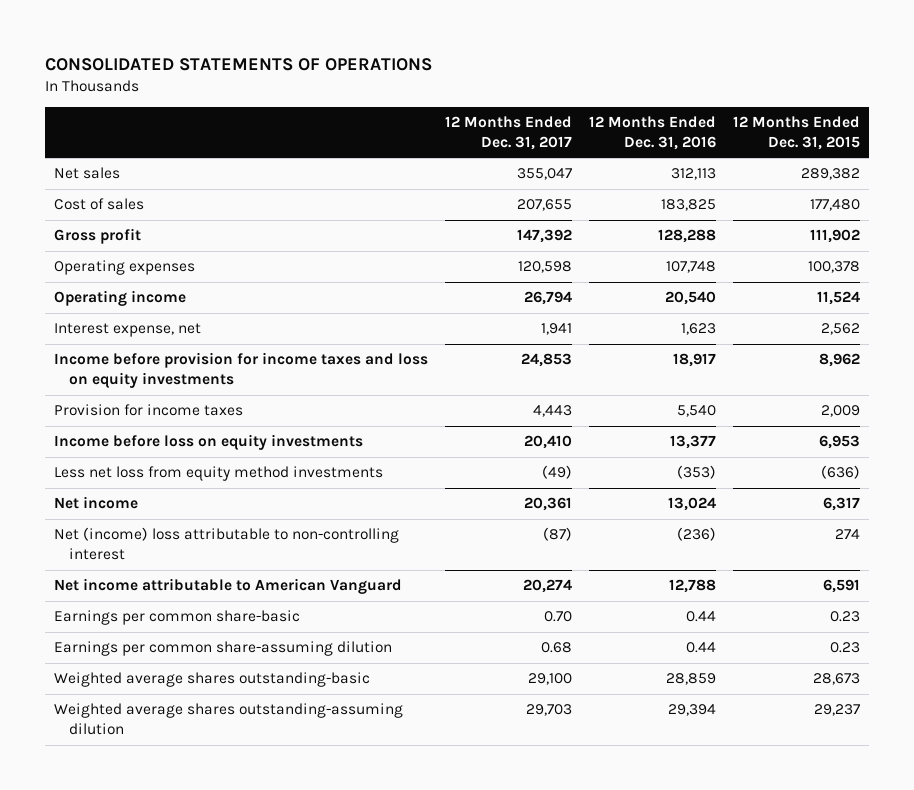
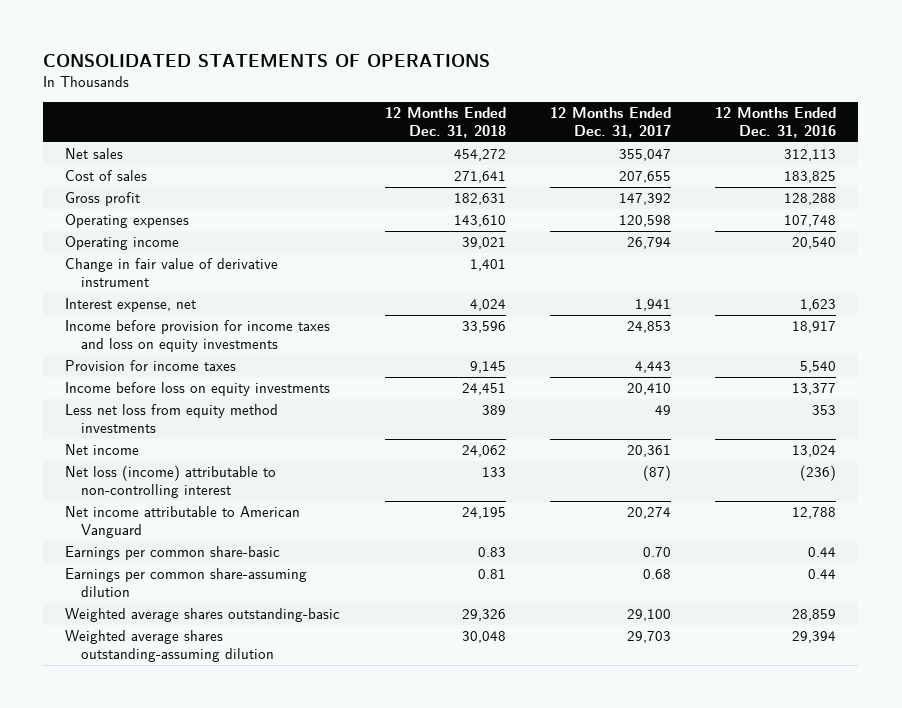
[733,116,861,150] 12 Months Ended Dec. 31, 2015 -> none
none -> [384,107,506,139] 12 Months Ended Dec. 31, 2018
none -> [65,258,279,287] Change in fair value of derivative instrument
[542,465,573,480] (49) -> [655,405,672,416] 49
[677,465,717,480] (353) -> [812,405,837,416] 353
[53,527,399,561] Net (income) loss attributable to non-controlling interest -> [65,465,277,498] Net loss (income) attributable to non-controlling interest

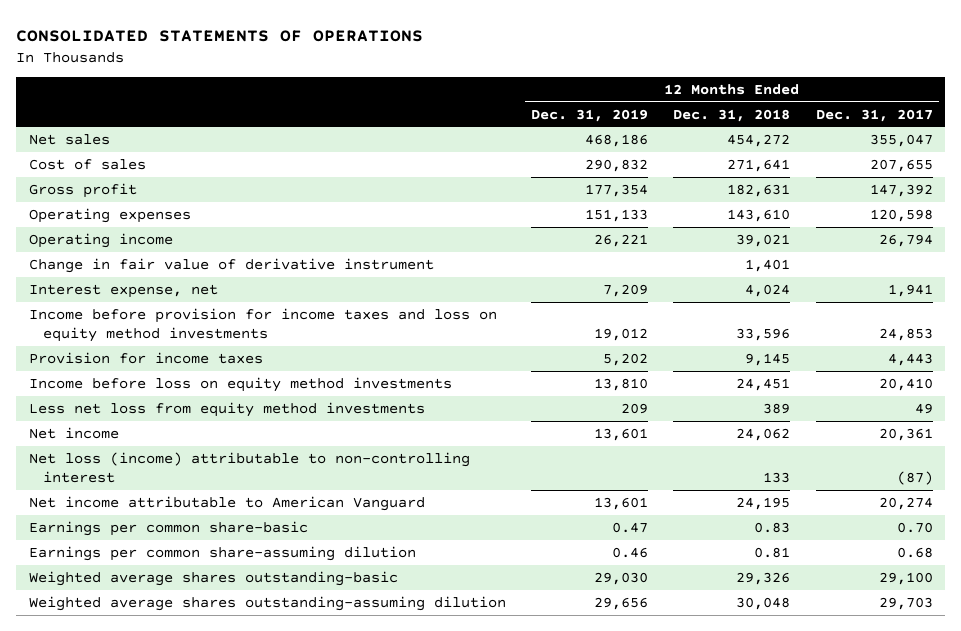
[715,107,837,139] 12 Months Ended Dec. 31, 2016 -> none
none -> [531,108,649,122] Dec. 31, 2019
[65,320,331,352] Income before provision for income taxes and loss on equity investments -> [28,307,497,342] Income before provision for income taxes and loss on equity method investments
[65,382,331,397] Income before loss on equity investments -> [28,376,452,392] Income before loss on equity method investments

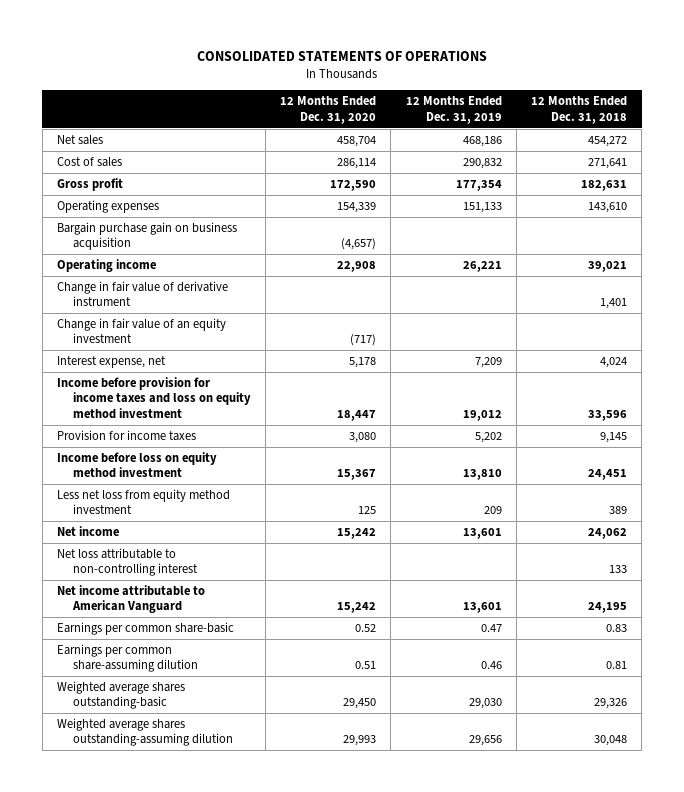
[815,108,933,122] Dec. 31, 2017 -> none
none -> [280,96,377,124] 12 Months Ended Dec. 31, 2020
none -> [57,221,238,251] Bargain purchase gain on business acquisition
none -> [57,317,227,344] Change in fair value of an equity investment
[28,307,497,342] Income before provision for income taxes and loss on equity method investments -> [57,376,251,419] Income before provision for income taxes and loss on equity method investment
[28,376,452,392] Income before loss on equity method investments -> [57,451,218,479] Income before loss on equity method investment
[28,401,425,417] Less net loss from equity method investments -> [57,488,231,515] Less net loss from equity method investment
[28,451,470,483] Net loss (income) attributable to non-controlling interest -> [57,547,198,577] Net loss attributable to non-controlling interest

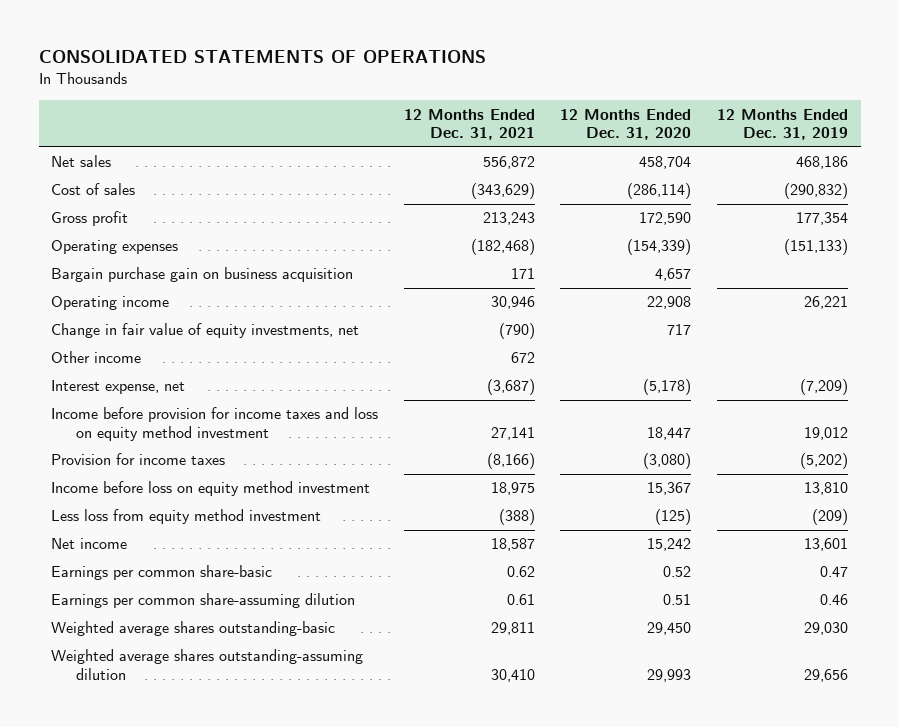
[531,96,628,124] 12 Months Ended Dec. 31, 2018 -> none
none -> [403,108,535,141] 12 Months Ended Dec. 31, 2021
[337,157,377,169] 286,114 -> [627,183,692,200] (286,114)
[462,157,502,169] 290,832 -> [783,183,848,200] (290,832)
[337,201,377,213] 154,339 -> [627,239,692,256] (154,339)
[462,201,502,213] 151,133 -> [783,239,848,256] (151,133)
[341,238,377,251] (4,657) -> [655,268,692,282] 4,657
[57,280,229,307] Change in fair value of derivative instrument -> none
[57,317,227,344] Change in fair value of an equity investment -> [51,323,360,339] Change in fair value of equity investments, net
[350,334,377,347] (717) -> [667,324,692,336] 717
none -> [51,351,142,364] Other income
[349,356,377,368] 5,178 -> [643,379,692,396] (5,178)
[474,356,502,368] 7,209 -> [799,379,848,396] (7,209)
[349,431,377,443] 3,080 -> [643,453,692,470] (3,080)
[474,431,502,443] 5,202 -> [799,453,848,470] (5,202)
[57,488,231,515] Less net loss from equity method investment -> [51,509,322,525] Less loss from equity method investment
[358,506,377,515] 125 -> [655,509,692,526] (125)
[483,506,502,515] 209 -> [811,509,848,526] (209)
[57,547,198,577] Net loss attributable to non-controlling interest -> none
[57,584,206,614] Net income attributable to American Vanguard -> none

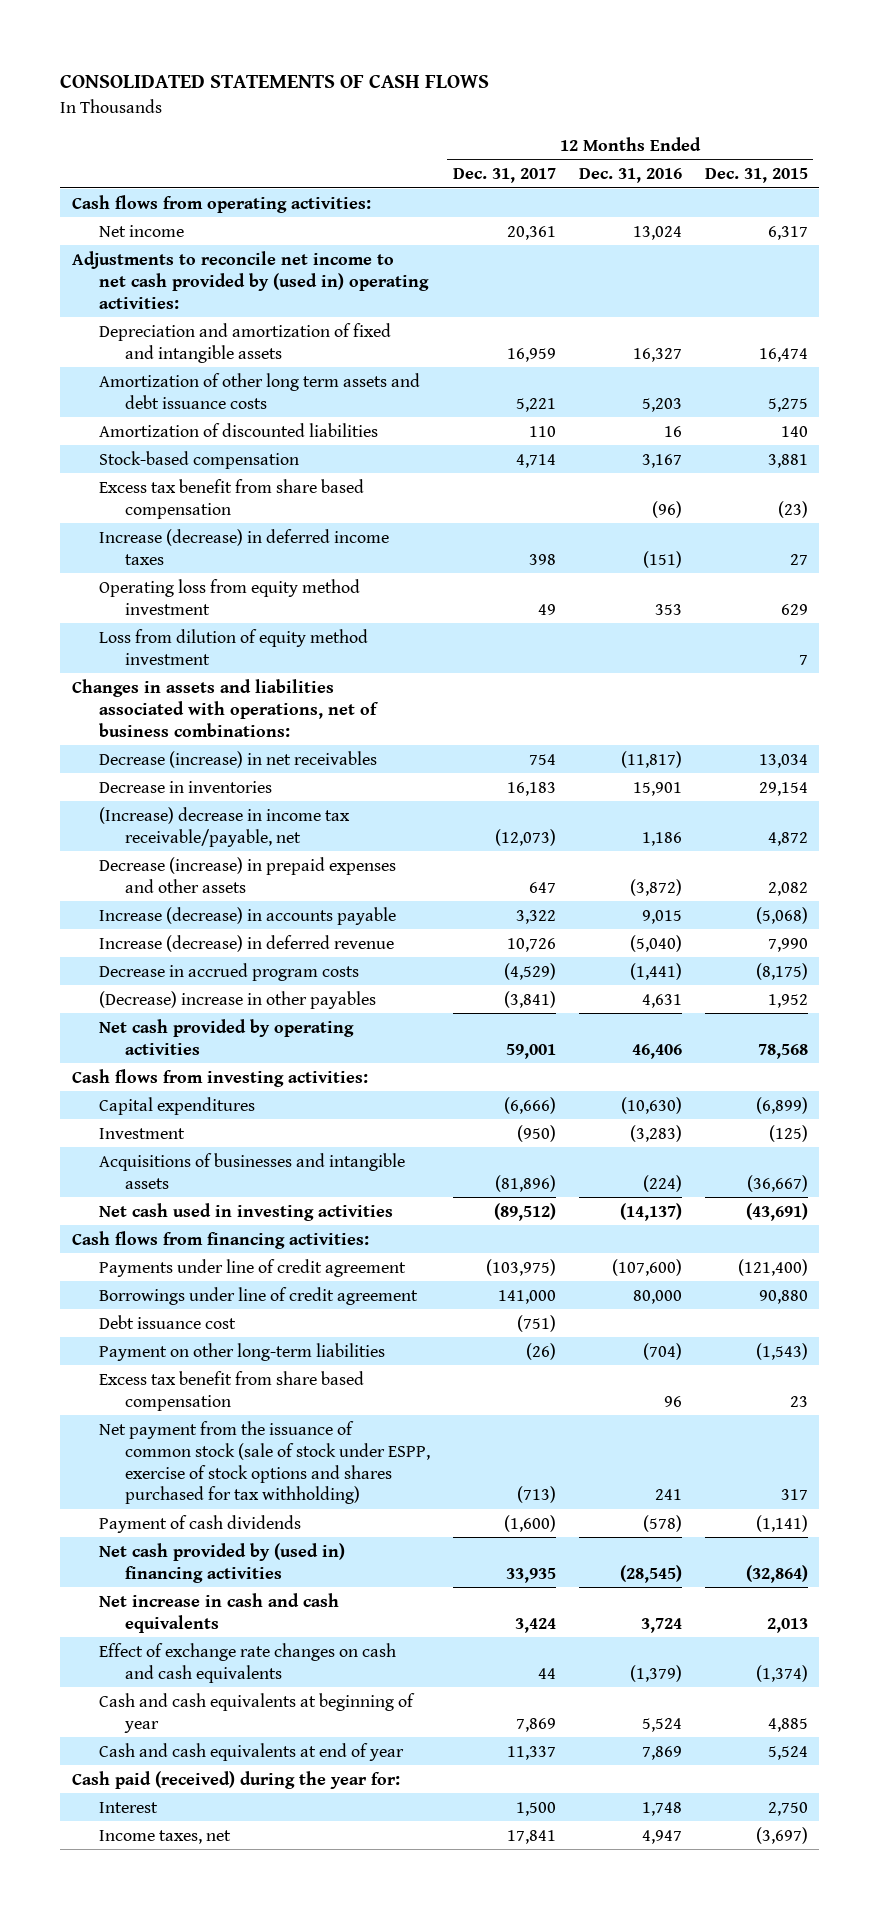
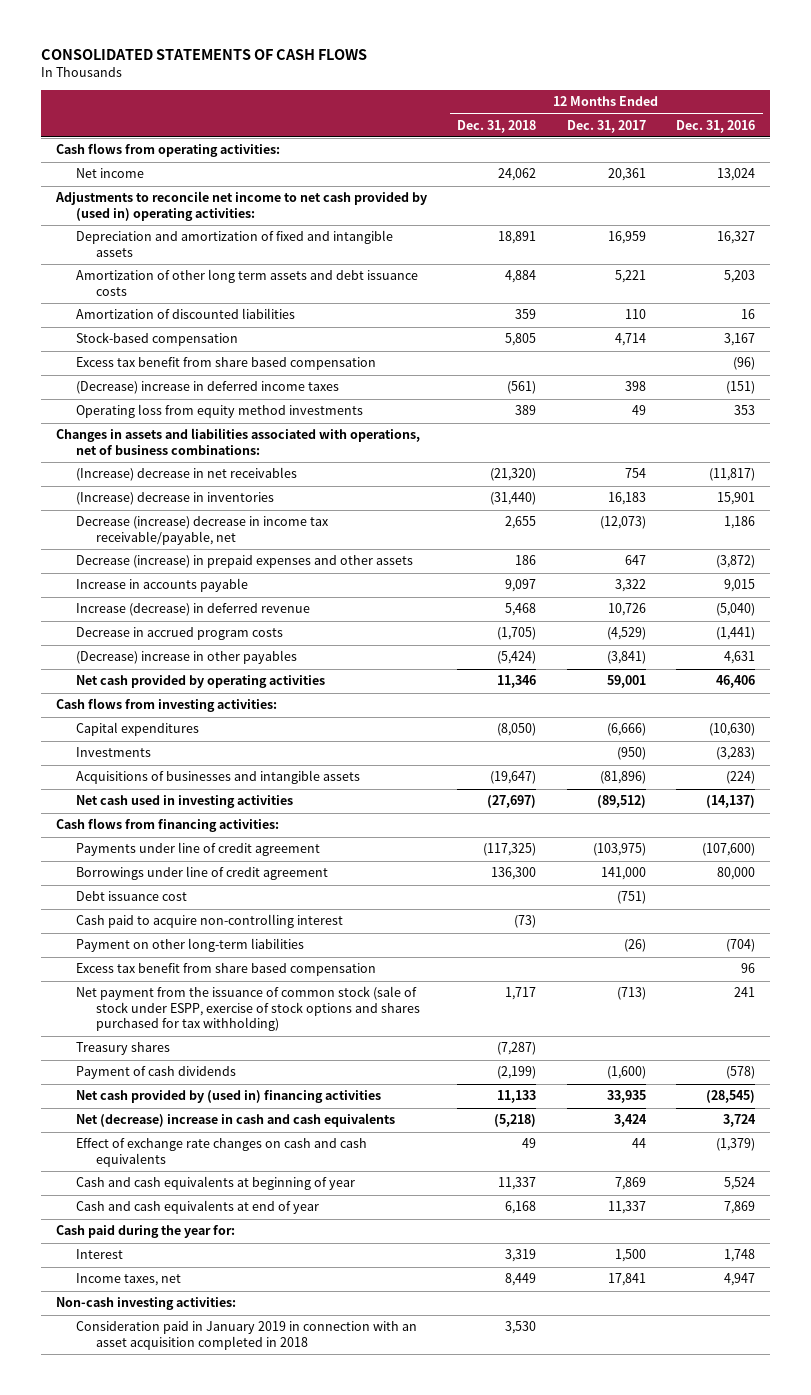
[704,168,808,184] Dec. 31, 2015 -> none
none -> [457,119,537,133] Dec. 31, 2018
[98,628,368,665] Loss from dilution of equity method investment -> none
[98,528,389,565] Increase (decrease) in deferred income taxes -> [75,381,339,395] (Decrease) increase in deferred income taxes
[98,578,360,615] Operating loss from equity method investment -> [75,404,363,419] Operating loss from equity method investments
[98,750,377,768] Decrease (increase) in net receivables -> [75,467,297,482] (Increase) decrease in net receivables
[98,780,272,793] Decrease in inventories -> [75,492,274,506] (Increase) decrease in inventories
[98,806,350,847] (Increase) decrease in income tax receivable/payable, net -> [75,516,329,545] Decrease (increase) decrease in income tax receivable/payable, net
[98,906,396,925] Increase (decrease) in accounts payable -> [75,578,248,593] Increase in accounts payable
[98,1127,185,1139] Investment -> [75,747,151,758] Investments
none -> [75,914,343,929] Cash paid to acquire non-controlling interest
none -> [75,1042,170,1056] Treasury shares
[98,1592,339,1633] Net increase in cash and cash equivalents -> [75,1113,395,1128] Net (decrease) increase in cash and cash equivalents
[71,1770,400,1789] Cash paid (received) during the year for: -> [55,1225,235,1239] Cash paid during the year for:
none -> [55,1297,236,1311] Non-cash investing activities:
none -> [75,1321,417,1350] Consideration paid in January 2019 in connection with an asset acquisition completed in 2018

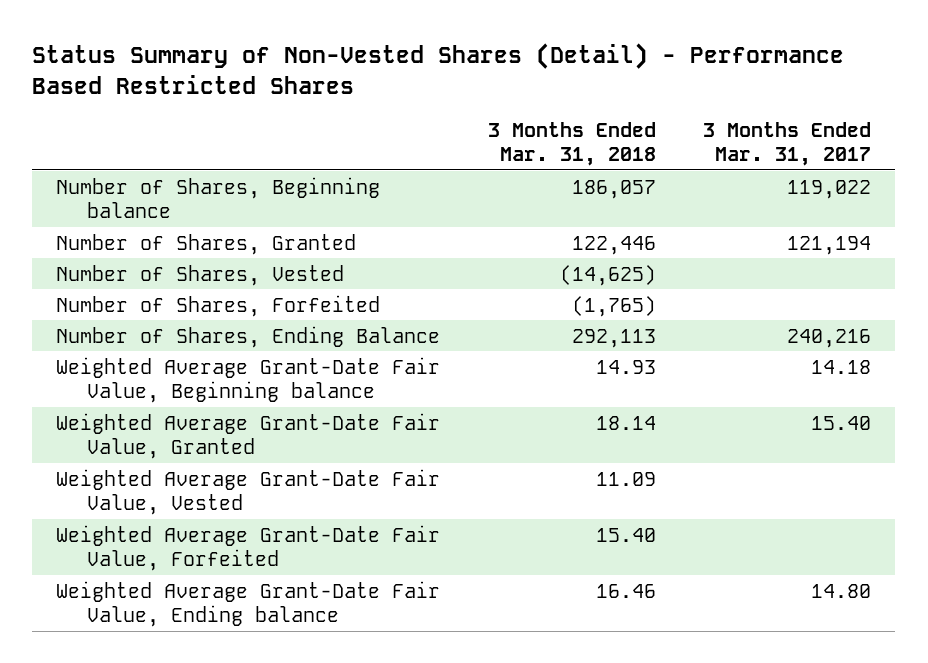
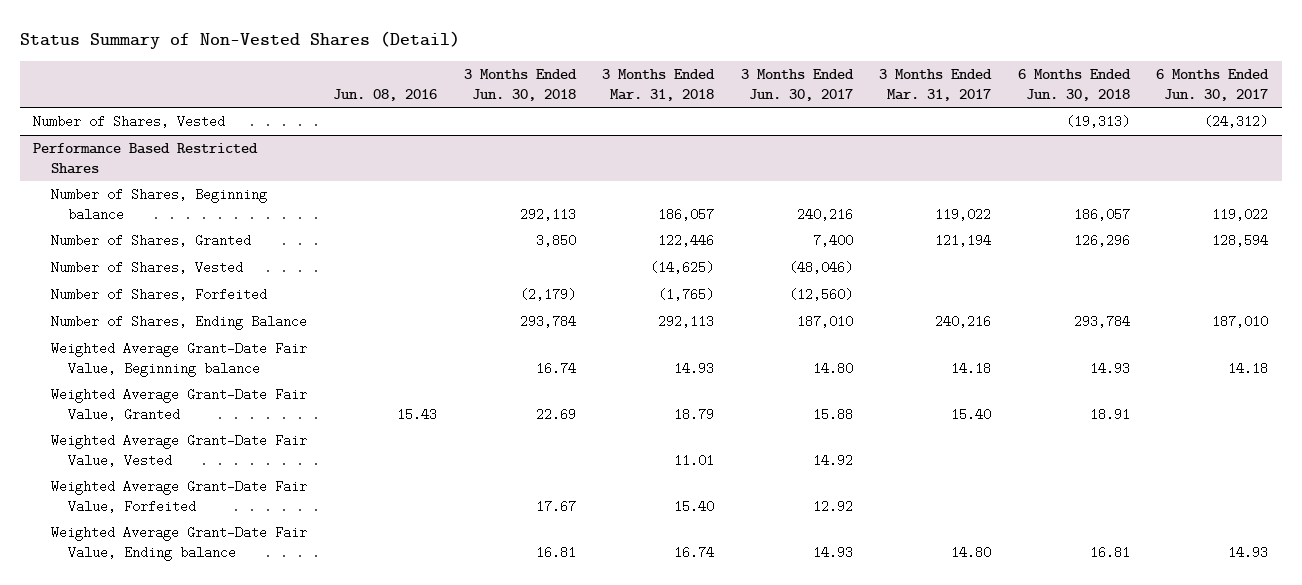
[32,43,845,95] Status Summary of Non-Vested Shares (Detail) - Performance Based Restricted Shares -> [19,30,460,49] Status Summary of Non-Vested Shares (Detail)
none -> [333,88,438,101] Jun. 08, 2016
none -> [463,69,577,101] 3 Months Ended Jun. 30, 2018
none -> [740,69,854,101] 3 Months Ended Jun. 30, 2017
none -> [1017,69,1131,101] 6 Months Ended Jun. 30, 2018
none -> [1156,69,1270,101] 6 Months Ended Jun. 30, 2017
none -> [33,115,226,129] Number of Shares, Vested
none -> [33,143,259,174] Performance Based Restricted Shares
[595,415,656,430] 18.14 -> [674,407,715,421] 18.79
[595,471,656,486] 11.09 -> [674,453,715,467] 11.01
[595,583,656,598] 16.46 -> [674,545,715,559] 16.74

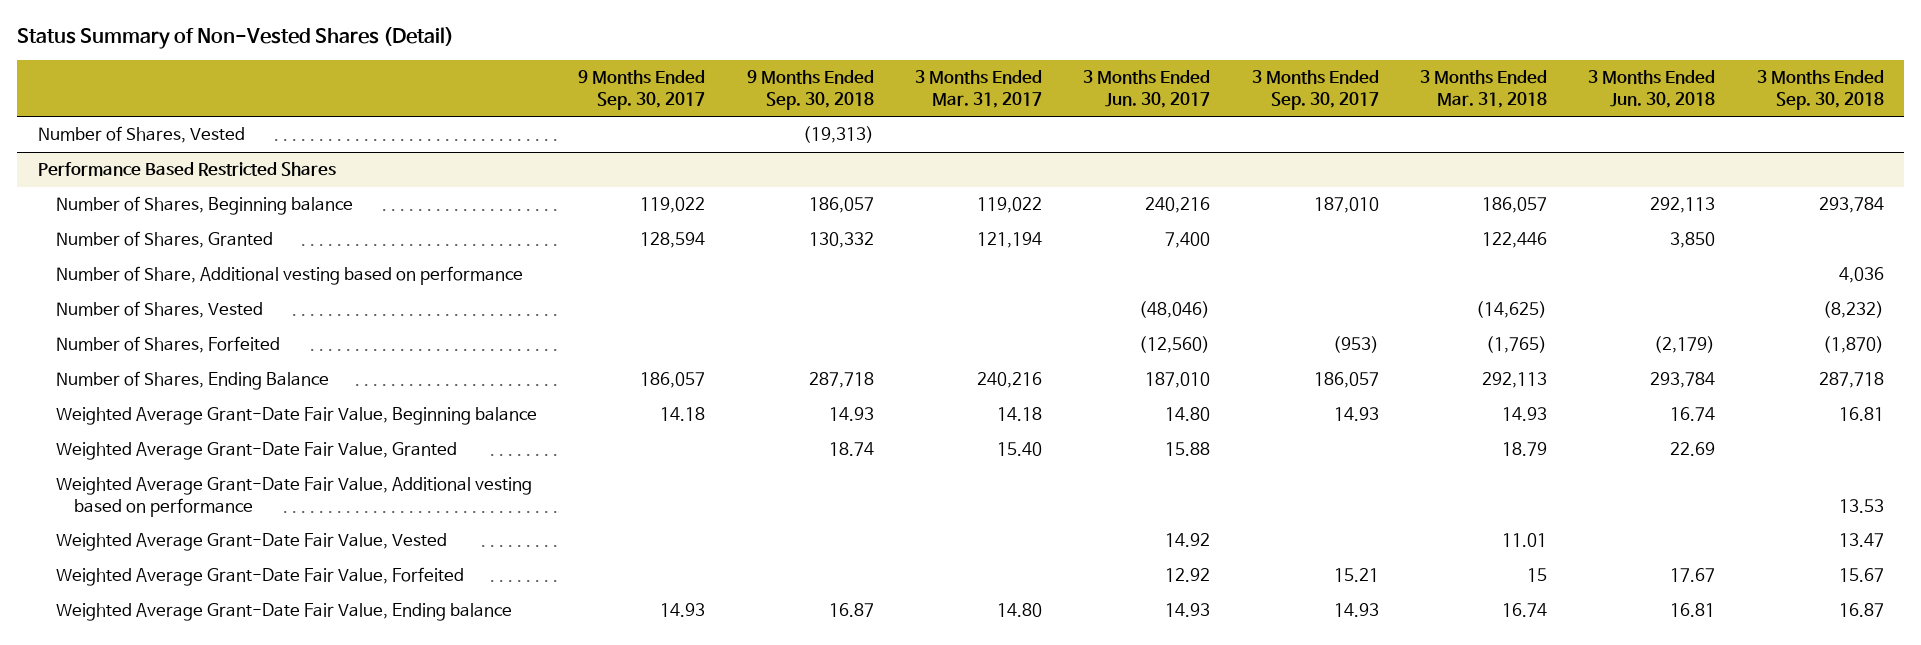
[333,88,438,101] Jun. 08, 2016 -> none
[1017,69,1131,101] 6 Months Ended Jun. 30, 2018 -> none
[1156,69,1270,101] 6 Months Ended Jun. 30, 2017 -> none
none -> [578,70,706,110] 9 Months Ended Sep. 30, 2017
none -> [746,70,874,110] 9 Months Ended Sep. 30, 2018
none -> [1251,70,1379,110] 3 Months Ended Sep. 30, 2017
none -> [1756,70,1884,110] 3 Months Ended Sep. 30, 2018
none -> [55,266,523,286] Number of Share, Additional vesting based on performance
none -> [55,477,532,517] Weighted Average Grant-Date Fair Value, Additional vesting based on performance
[674,499,715,513] 15.40 -> [1527,568,1548,583] 15

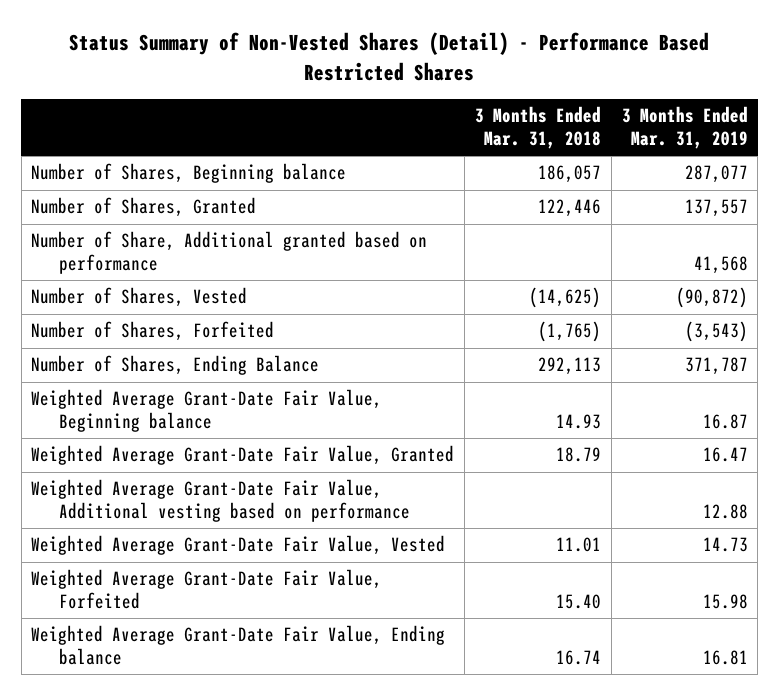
[16,27,454,50] Status Summary of Non-Vested Shares (Detail) -> [69,32,710,81] Status Summary of Non-Vested Shares (Detail) - Performance Based Restricted Shares
[578,70,706,110] 9 Months Ended Sep. 30, 2017 -> none
[746,70,874,110] 9 Months Ended Sep. 30, 2018 -> none
[914,70,1042,108] 3 Months Ended Mar. 31, 2017 -> none
[1083,70,1211,108] 3 Months Ended Jun. 30, 2017 -> none
[1251,70,1379,110] 3 Months Ended Sep. 30, 2017 -> none
[1588,70,1716,108] 3 Months Ended Jun. 30, 2018 -> none
[1756,70,1884,110] 3 Months Ended Sep. 30, 2018 -> none
none -> [621,106,748,149] 3 Months Ended Mar. 31, 2019
[37,126,245,144] Number of Shares, Vested -> none
[37,162,336,177] Performance Based Restricted Shares -> none
[55,266,523,286] Number of Share, Additional vesting based on performance -> [31,231,428,275] Number of Share, Additional granted based on performance
[1527,568,1548,583] 15 -> [555,594,601,610] 15.40

